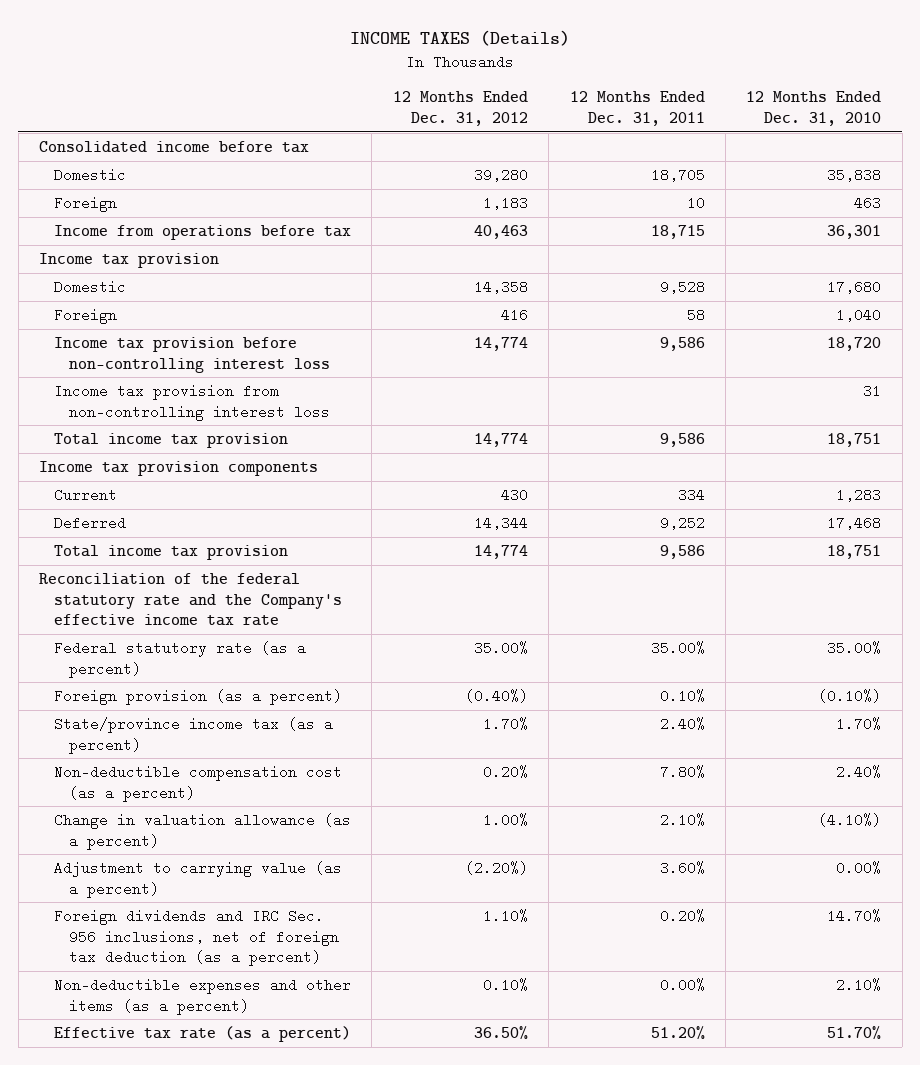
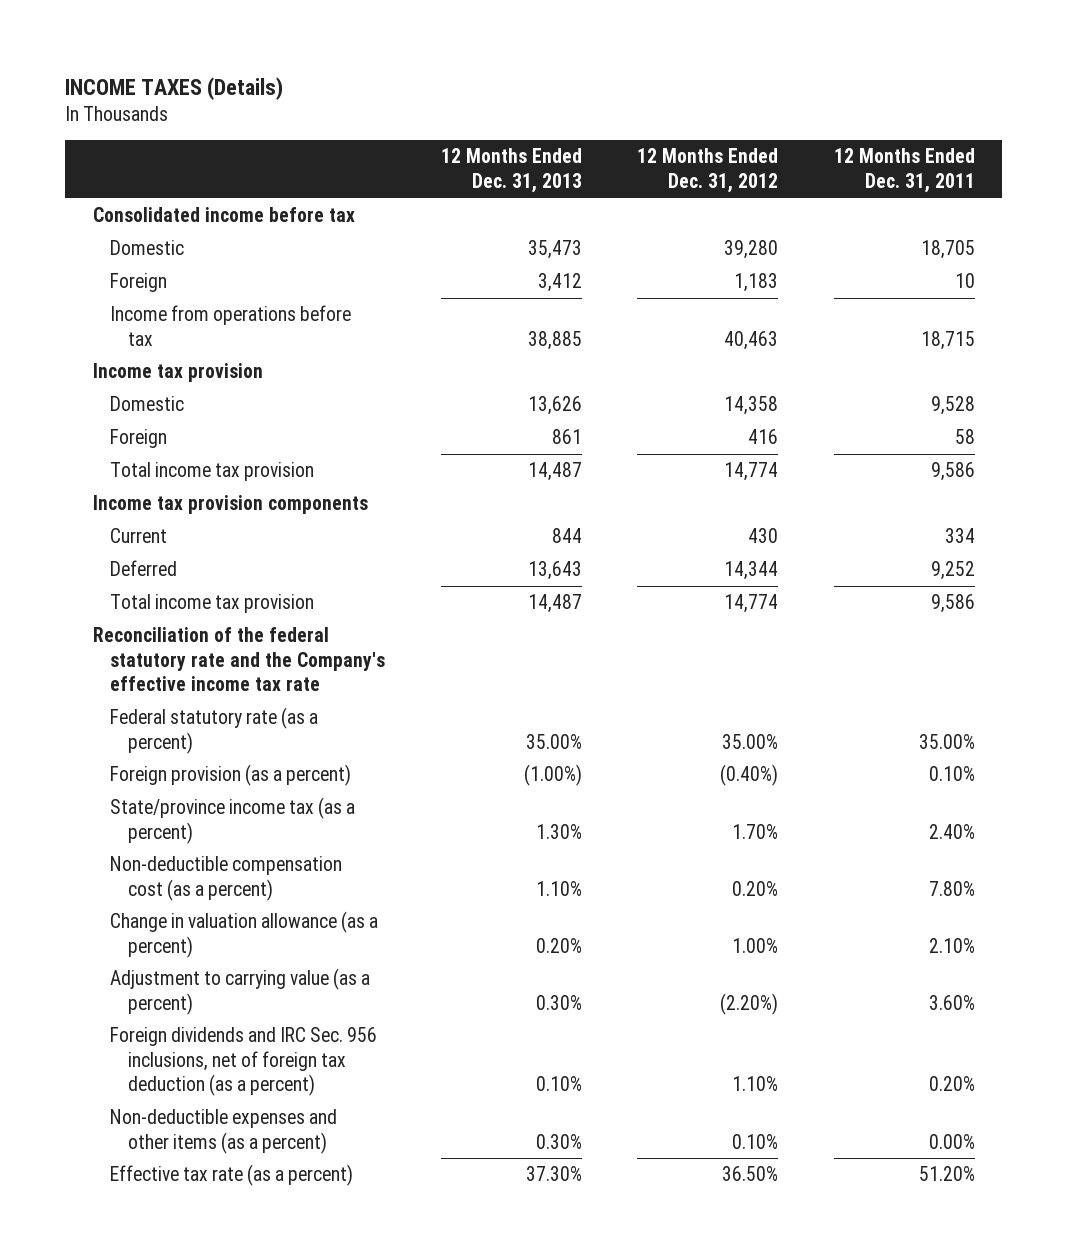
[746,91,882,127] 12 Months Ended Dec. 31, 2010 -> none
none -> [440,148,582,194] 12 Months Ended Dec. 31, 2013
[54,336,331,373] Income tax provision before non-controlling interest loss -> none
[54,383,331,421] Income tax provision from non-controlling interest loss -> none

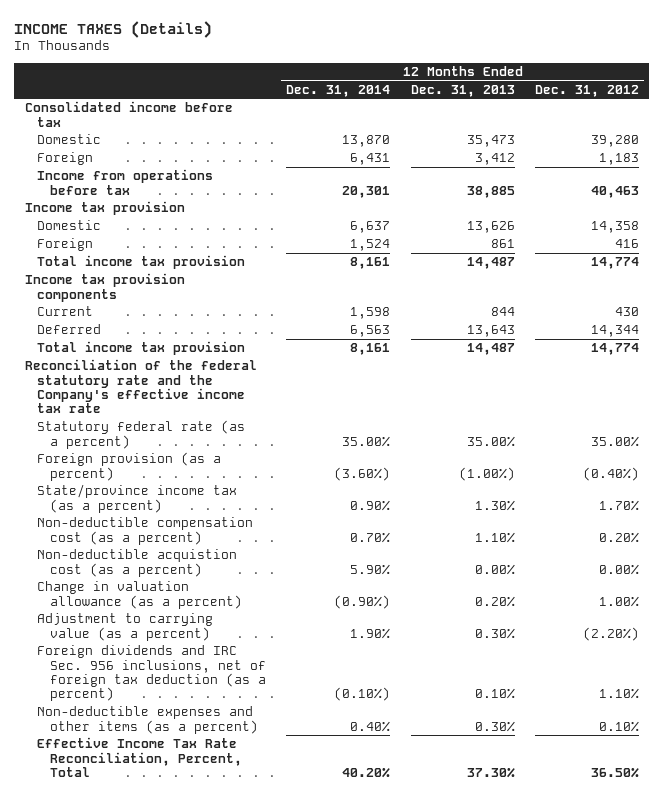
[833,148,975,194] 12 Months Ended Dec. 31, 2011 -> none
none -> [286,84,391,97] Dec. 31, 2014
[110,707,319,754] Federal statutory rate (as a percent) -> [37,420,246,449] Statutory federal rate (as a percent)
none -> [37,549,238,577] Non-deductible acquistion cost (as a percent)
[110,1164,354,1187] Effective tax rate (as a percent) -> [37,737,243,778] Effective Income Tax Rate Reconciliation, Percent, Total

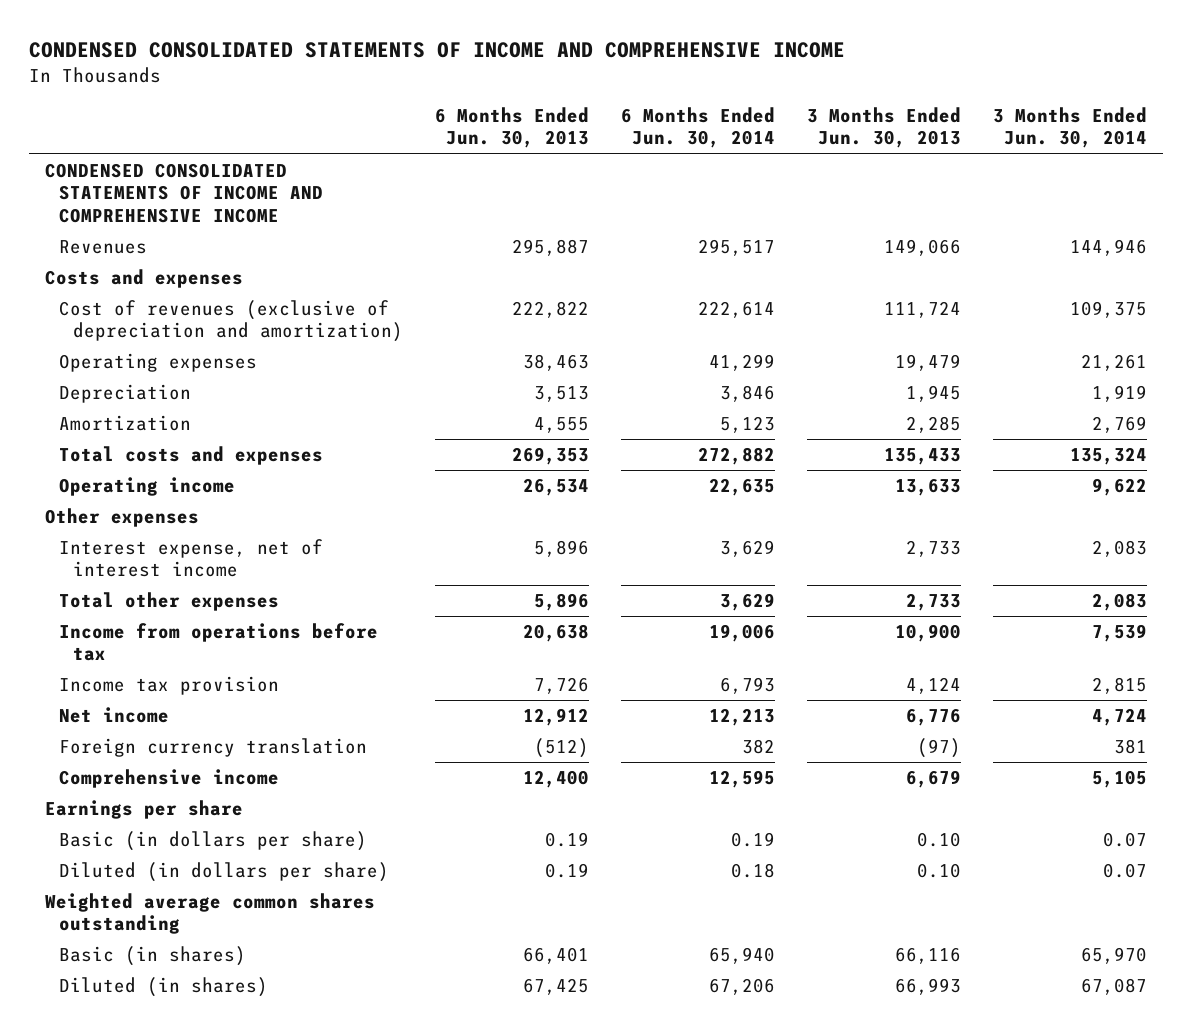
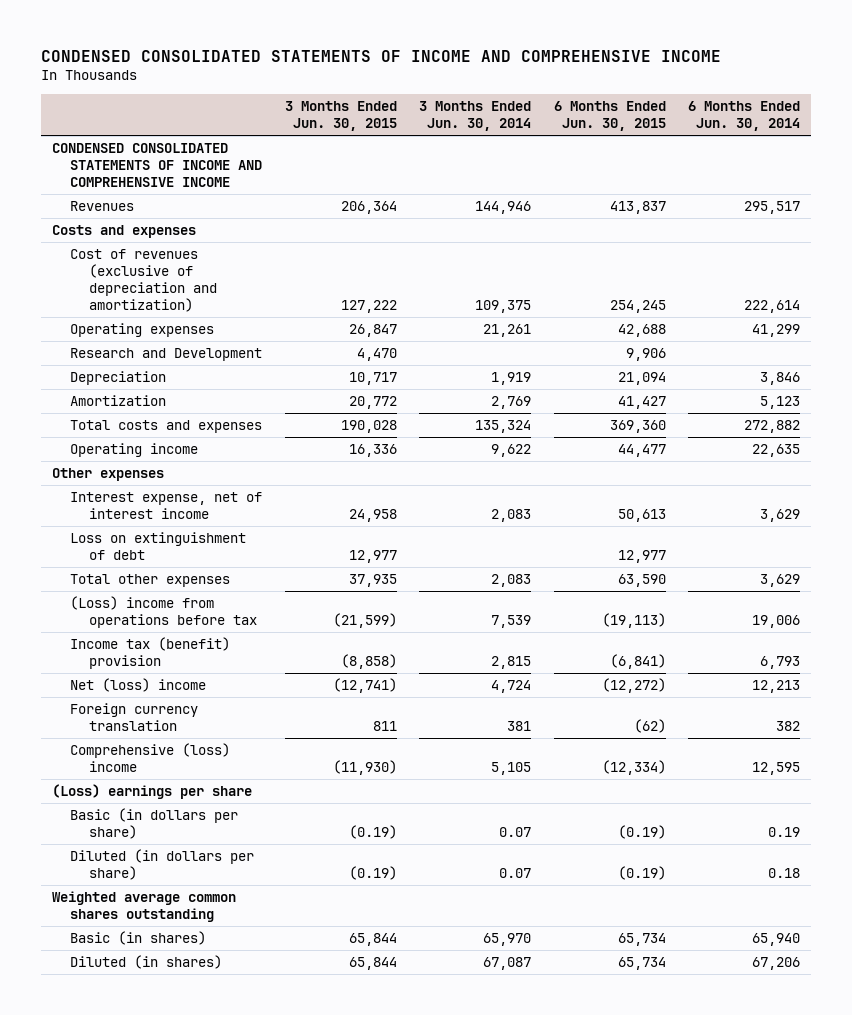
[434,106,589,149] 6 Months Ended Jun. 30, 2013 -> none
[807,106,962,149] 3 Months Ended Jun. 30, 2013 -> none
none -> [284,101,397,132] 3 Months Ended Jun. 30, 2015
none -> [553,101,666,132] 6 Months Ended Jun. 30, 2015
none -> [70,347,263,361] Research and Development
none -> [70,531,247,560] Loss on extinguishment of debt
[58,622,378,662] Income from operations before tax -> [70,595,257,628] (Loss) income from operations before tax
[58,675,279,695] Income tax provision -> [70,636,231,669] Income tax (benefit) provision
[58,706,169,723] Net income -> [70,677,207,692] Net (loss) income
[58,768,279,788] Comprehensive income -> [70,742,231,772] Comprehensive (loss) income
[44,799,243,819] Earnings per share -> [51,783,252,799] (Loss) earnings per share

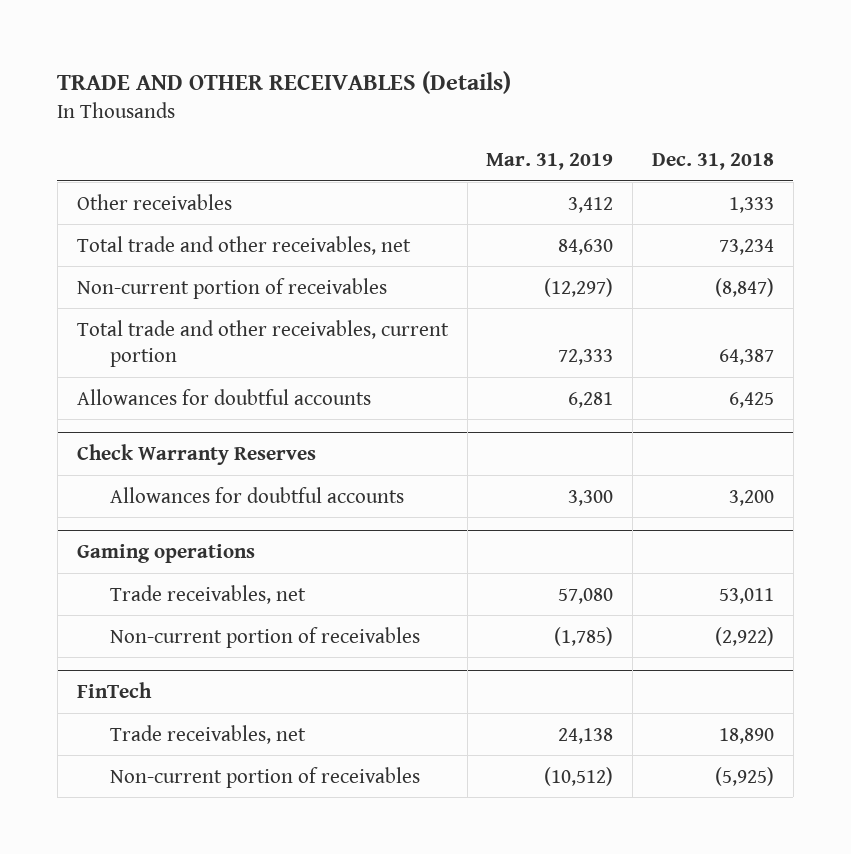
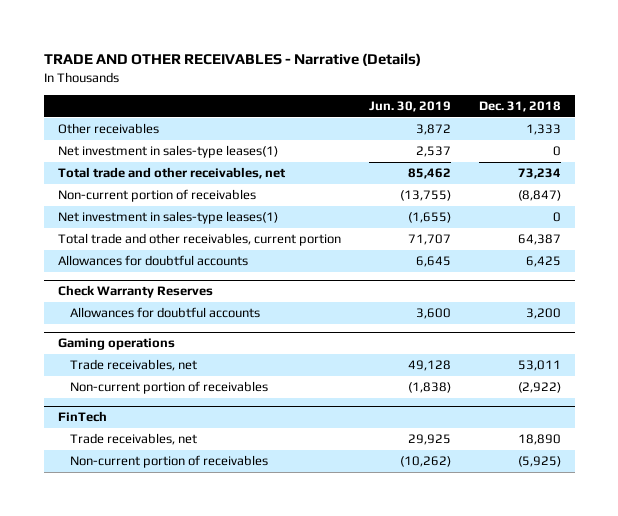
[57,70,512,94] TRADE AND OTHER RECEIVABLES (Details) -> [43,53,421,67] TRADE AND OTHER RECEIVABLES - Narrative (Details)
[486,153,614,171] Mar. 31, 2019 -> none
none -> [368,101,451,113] Jun. 30, 2019
none -> [57,145,278,159] Net investment in sales-type leases(1)
none -> [57,211,278,225] Net investment in sales-type leases(1)

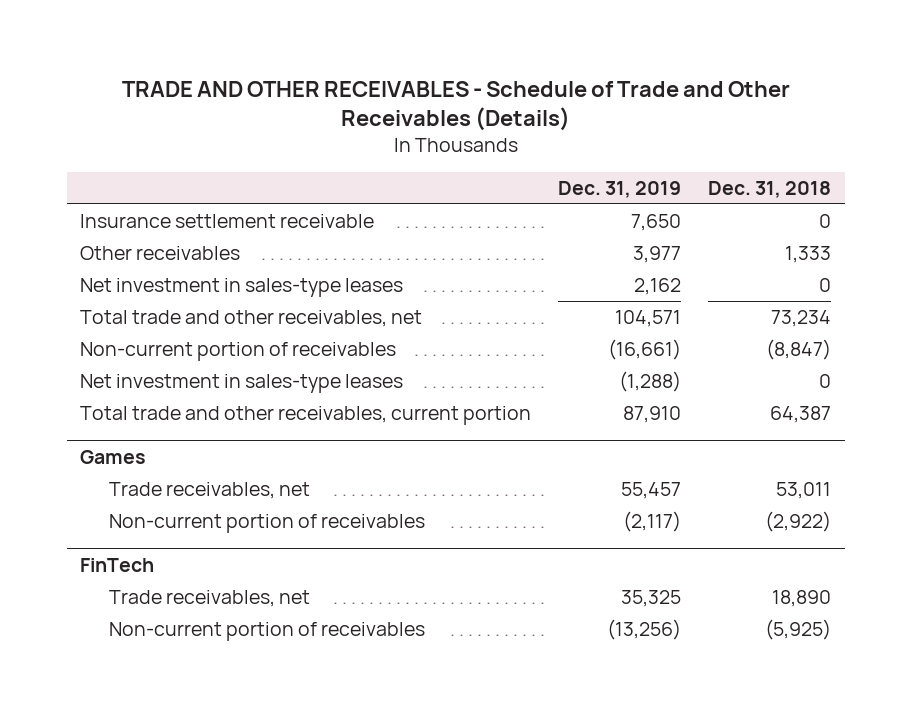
[43,53,421,67] TRADE AND OTHER RECEIVABLES - Narrative (Details) -> [121,80,790,132] TRADE AND OTHER RECEIVABLES - Schedule of Trade and Other Receivables (Details)
[368,101,451,113] Jun. 30, 2019 -> none
none -> [558,180,682,198] Dec. 31, 2019
none -> [80,214,375,229] Insurance settlement receivable
[57,145,278,159] Net investment in sales-type leases(1) -> [80,278,404,298] Net investment in sales-type leases
[57,211,278,225] Net investment in sales-type leases(1) -> [80,374,404,394] Net investment in sales-type leases
[57,255,248,267] Allowances for doubtful accounts -> none
[57,285,213,299] Check Warranty Reserves -> none
[69,307,260,319] Allowances for doubtful accounts -> none
[57,338,175,351] Gaming operations -> none
none -> [80,450,147,465] Games

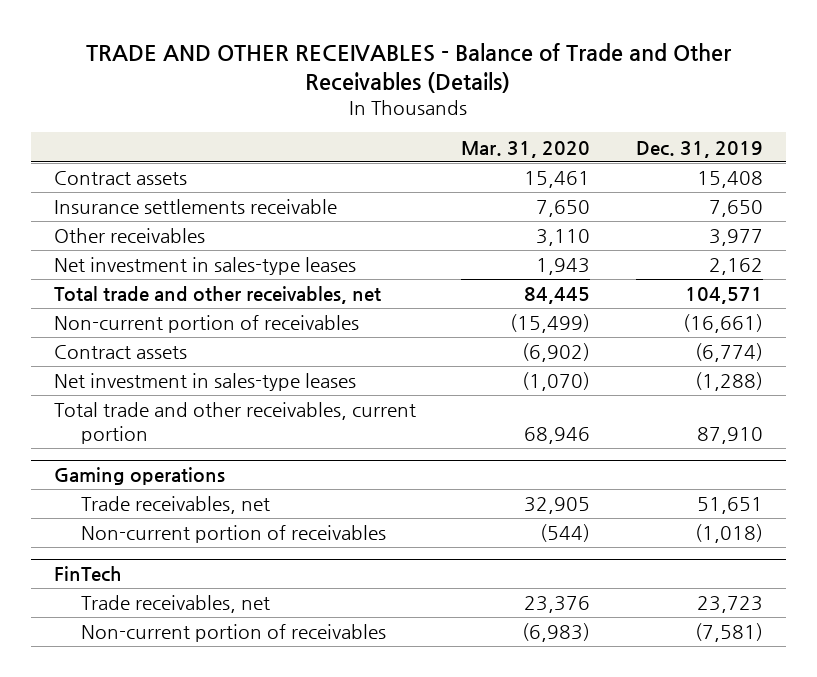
[121,80,790,132] TRADE AND OTHER RECEIVABLES - Schedule of Trade and Other Receivables (Details) -> [86,42,733,93] TRADE AND OTHER RECEIVABLES - Balance of Trade and Other Receivables (Details)
[708,180,832,198] Dec. 31, 2018 -> none
none -> [461,140,591,158] Mar. 31, 2020
none -> [53,171,187,186] Contract assets
[80,214,375,229] Insurance settlement receivable -> [53,199,337,215] Insurance settlements receivable
none -> [53,345,187,360] Contract assets
[80,450,147,465] Games -> none
none -> [53,467,225,486] Gaming operations
[621,482,682,500] 55,457 -> [697,497,764,515] 51,651
[623,511,682,533] (2,117) -> [695,524,764,544] (1,018)
[621,590,682,608] 35,325 -> [697,596,764,614] 23,723
[607,619,682,641] (13,256) -> [695,623,764,643] (7,581)

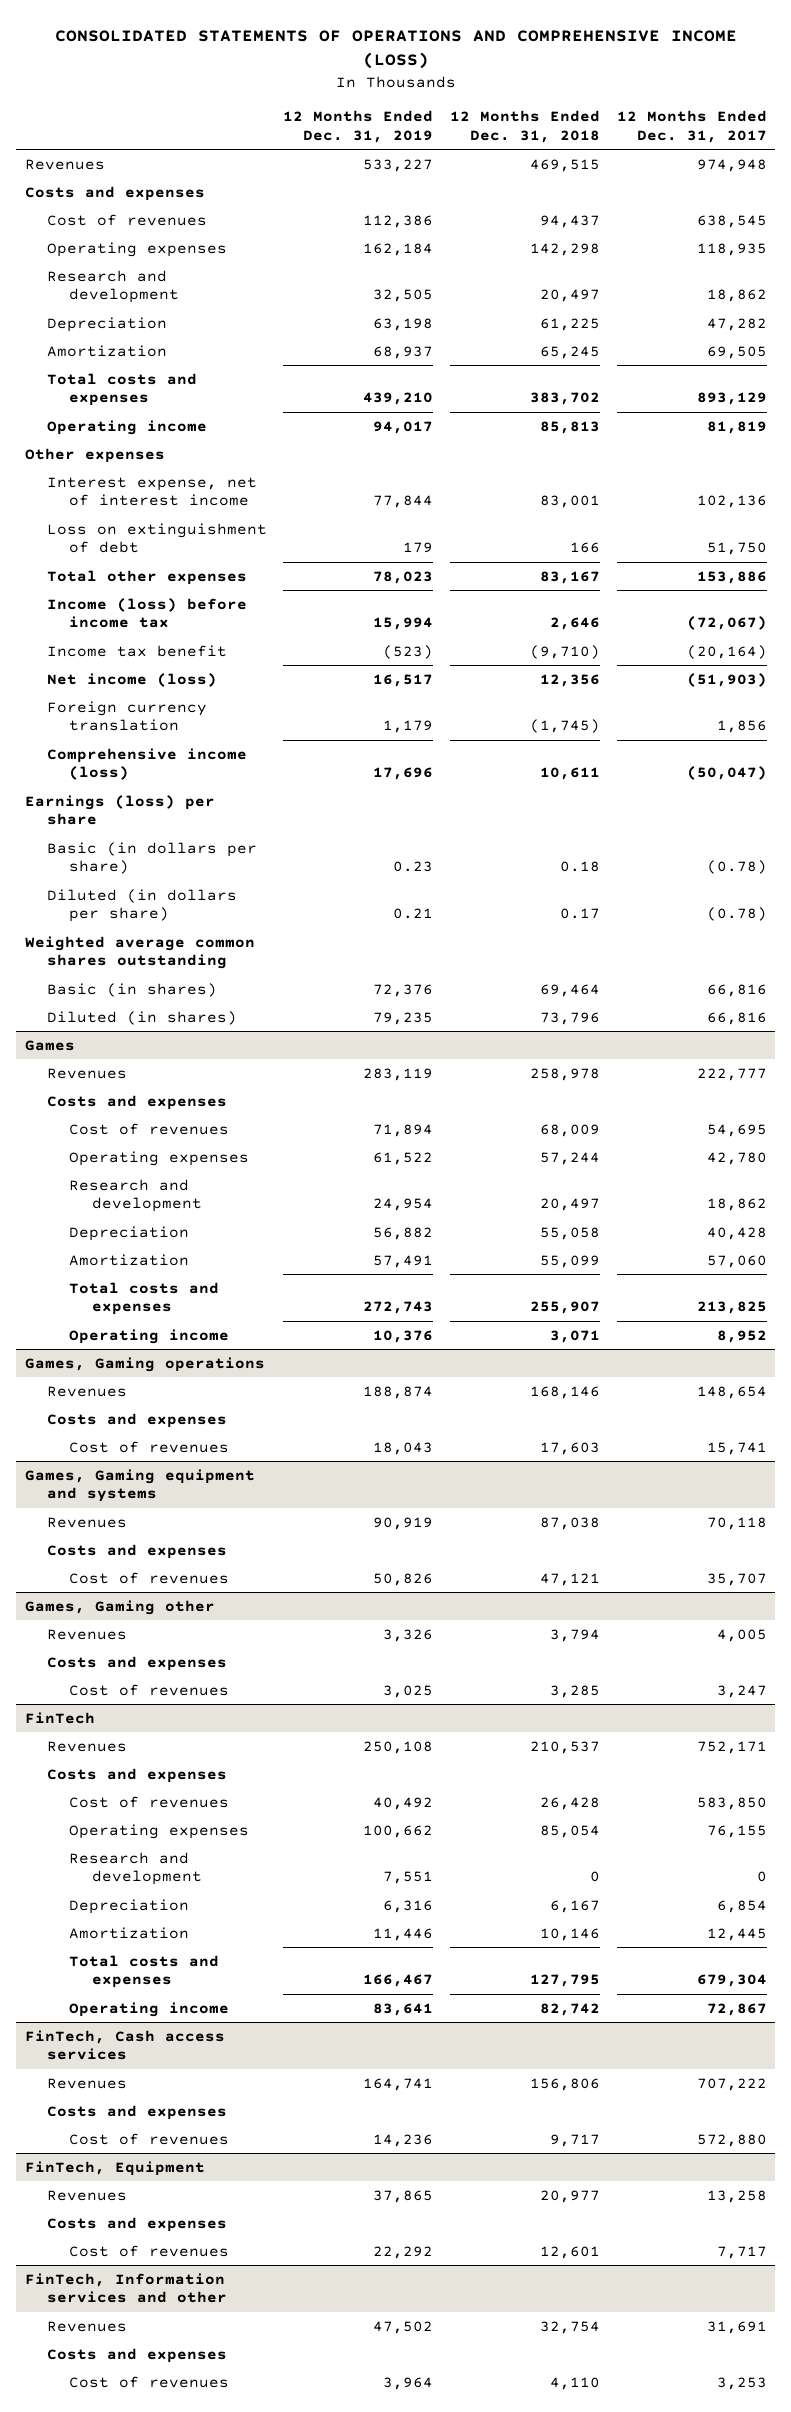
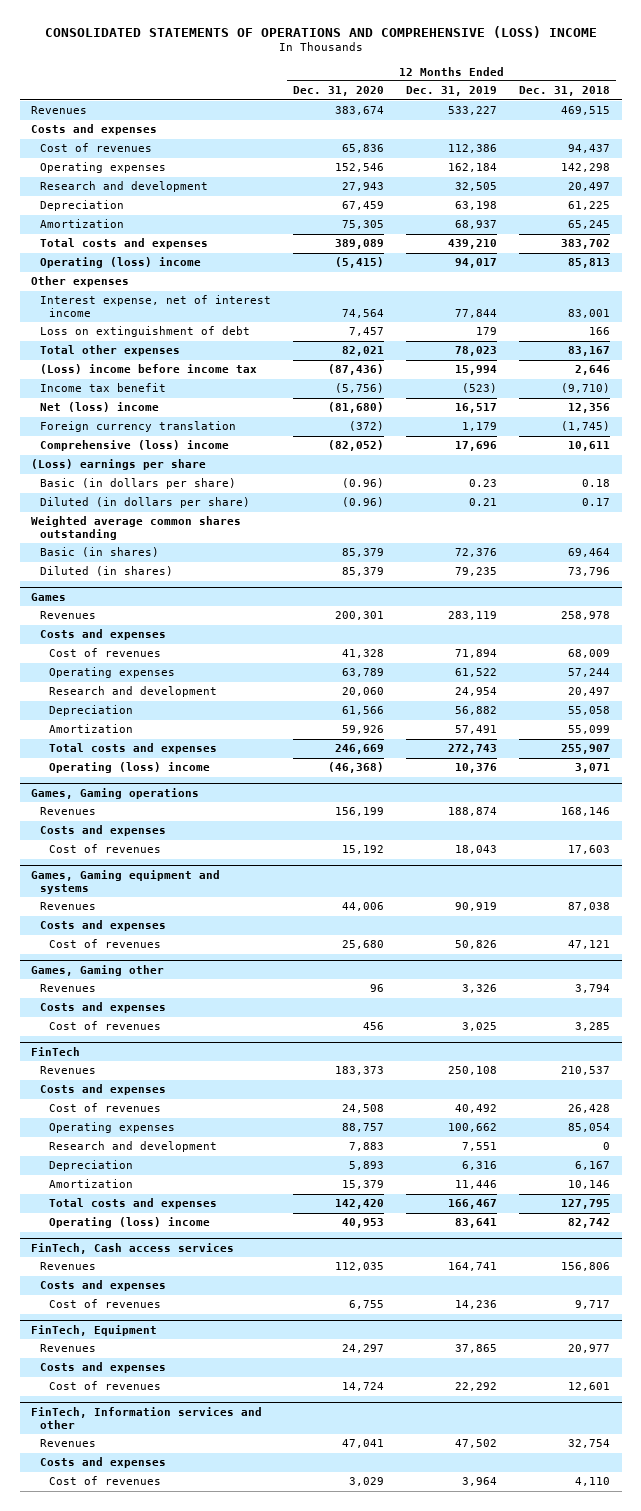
[54,29,737,70] CONSOLIDATED STATEMENTS OF OPERATIONS AND COMPREHENSIVE INCOME (LOSS) -> [44,25,597,38] CONSOLIDATED STATEMENTS OF OPERATIONS AND COMPREHENSIVE (LOSS) INCOME
[616,109,767,143] 12 Months Ended Dec. 31, 2017 -> none
none -> [292,86,384,97] Dec. 31, 2020
[46,419,207,435] Operating income -> [39,257,201,269] Operating (loss) income
[46,597,247,629] Income (loss) before income tax -> [39,364,257,375] (Loss) income before income tax
[46,672,217,687] Net income (loss) -> [39,402,159,413] Net (loss) income
[46,747,247,781] Comprehensive income (loss) -> [39,440,229,452] Comprehensive (loss) income
[24,794,215,826] Earnings (loss) per share -> [30,459,206,471] (Loss) earnings per share
[69,1328,230,1344] Operating income -> [48,762,210,774] Operating (loss) income
[69,2001,230,2017] Operating income -> [48,1217,210,1229] Operating (loss) income

